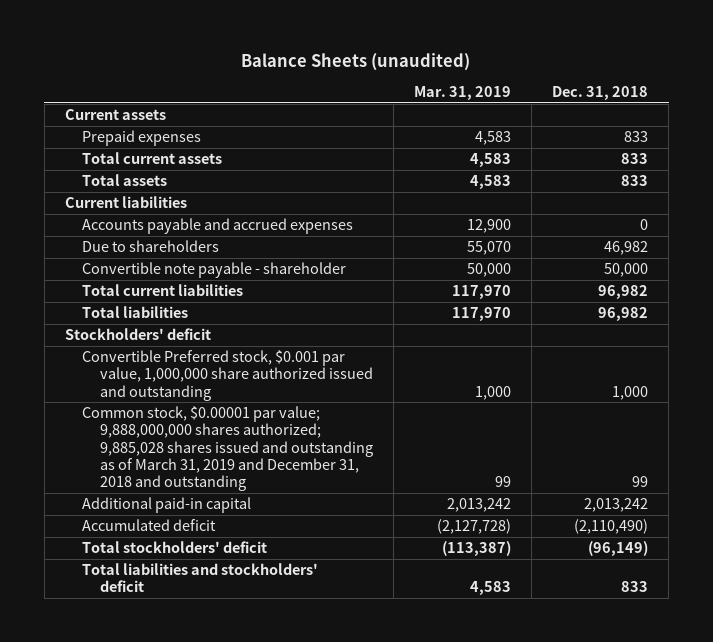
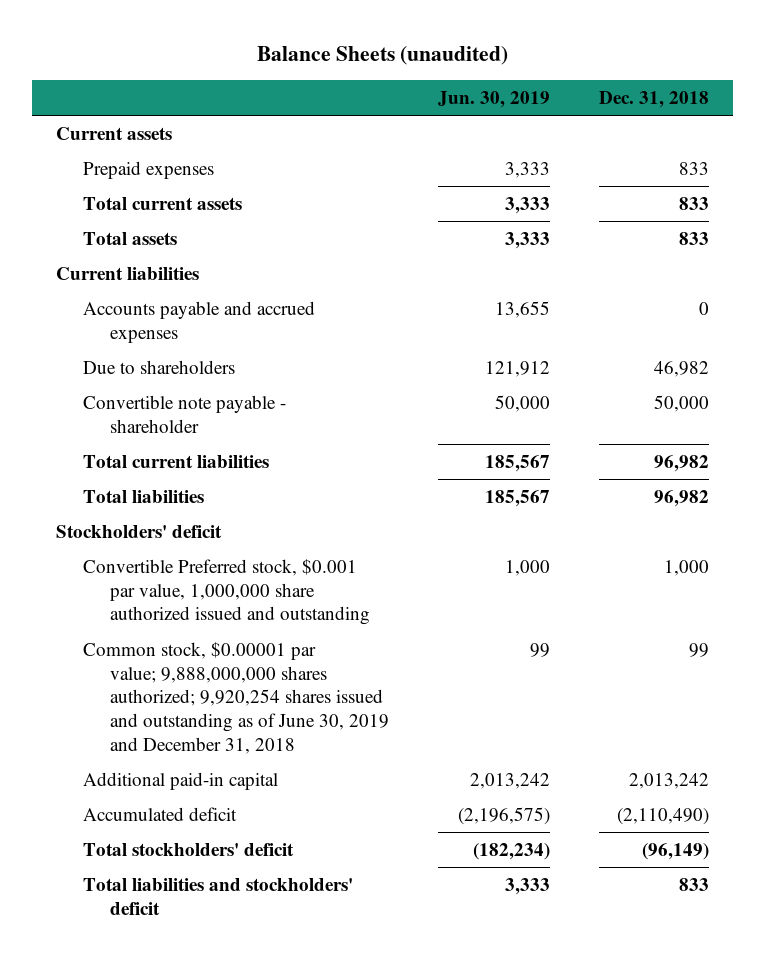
[414,86,512,101] Mar. 31, 2019 -> none
none -> [438,90,551,108] Jun. 30, 2019
[82,406,374,491] Common stock, $0.00001 par value; 9,888,000,000 shares authorized; 9,885,028 shares issued and outstanding as of March 31, 2019 and December 31, 2018 and outstanding -> [83,641,390,754] Common stock, $0.00001 par value; 9,888,000,000 shares authorized; 9,920,254 shares issued and outstanding as of June 30, 2019 and December 31, 2018

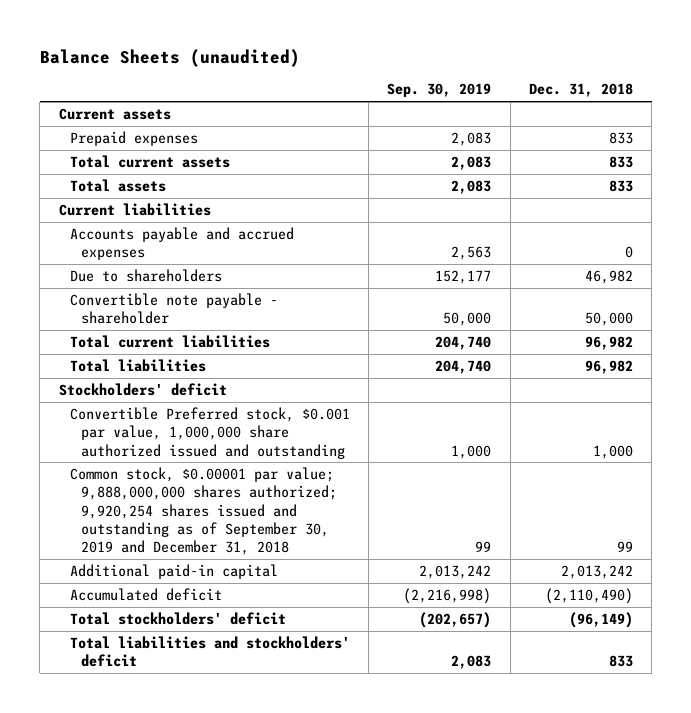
[438,90,551,108] Jun. 30, 2019 -> none
none -> [387,83,492,98] Sep. 30, 2019
[83,641,390,754] Common stock, $0.00001 par value; 9,888,000,000 shares authorized; 9,920,254 shares issued and outstanding as of June 30, 2019 and December 31, 2018 -> [69,467,337,555] Common stock, $0.00001 par value; 9,888,000,000 shares authorized; 9,920,254 shares issued and outstanding as of September 30, 2019 and December 31, 2018

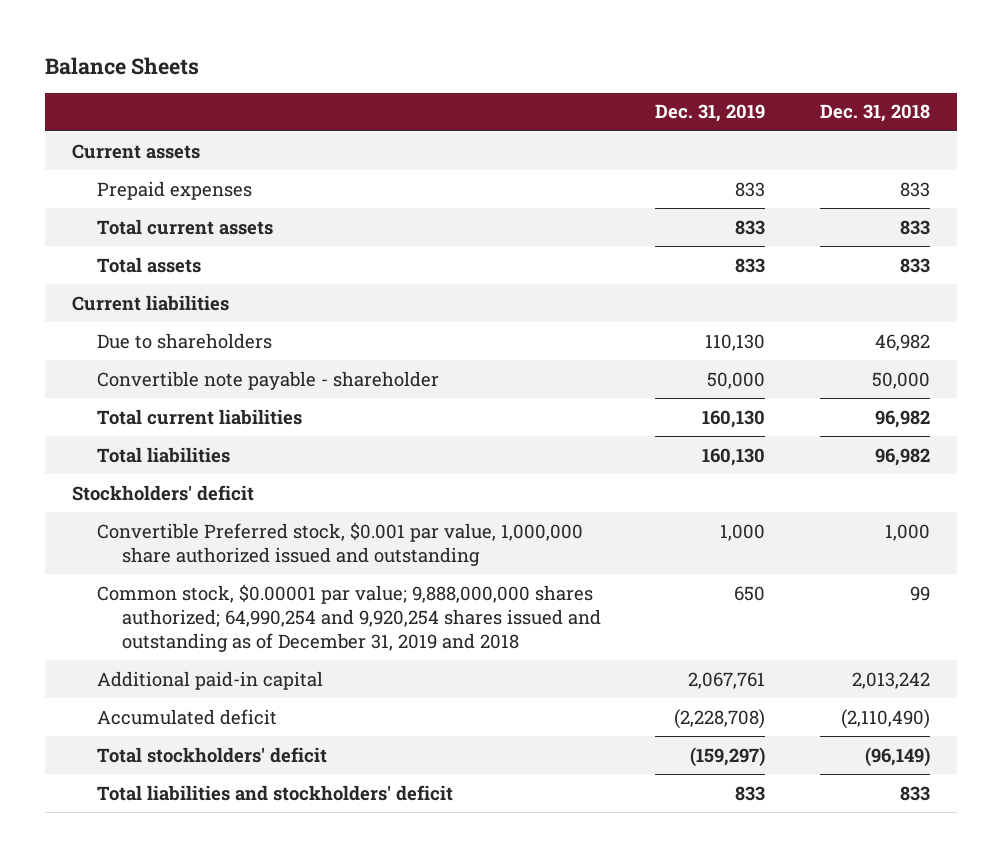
[39,48,300,67] Balance Sheets (unaudited) -> [45,57,200,76] Balance Sheets
[387,83,492,98] Sep. 30, 2019 -> none
none -> [655,104,766,123] Dec. 31, 2019
[69,227,294,261] Accounts payable and accrued expenses -> none
[69,467,337,555] Common stock, $0.00001 par value; 9,888,000,000 shares authorized; 9,920,254 shares issued and outstanding as of September 30, 2019 and December 31, 2018 -> [96,583,601,652] Common stock, $0.00001 par value; 9,888,000,000 shares authorized; 64,990,254 and 9,920,254 shares issued and outstanding as of December 31, 2019 and 2018

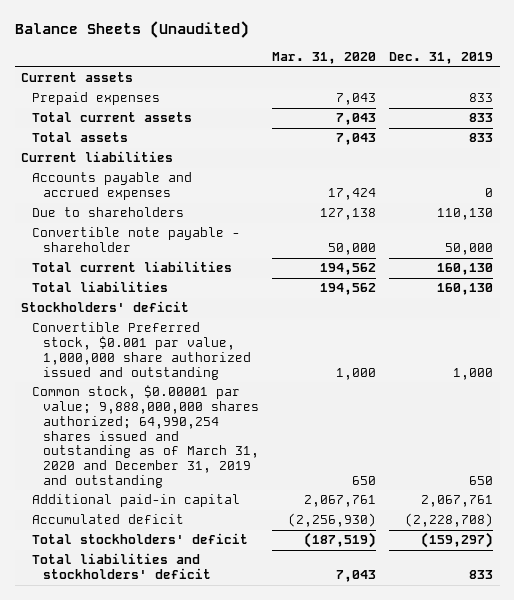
[45,57,200,76] Balance Sheets -> [14,20,249,38] Balance Sheets (Unaudited)
[819,104,930,123] Dec. 31, 2018 -> none
none -> [272,51,377,64] Mar. 31, 2020
none -> [32,172,193,201] Accounts payable and accrued expenses
[96,583,601,652] Common stock, $0.00001 par value; 9,888,000,000 shares authorized; 64,990,254 and 9,920,254 shares issued and outstanding as of December 31, 2019 and 2018 -> [32,385,260,488] Common stock, $0.00001 par value; 9,888,000,000 shares authorized; 64,990,254 shares issued and outstanding as of March 31, 2020 and December 31, 2019 and outstanding

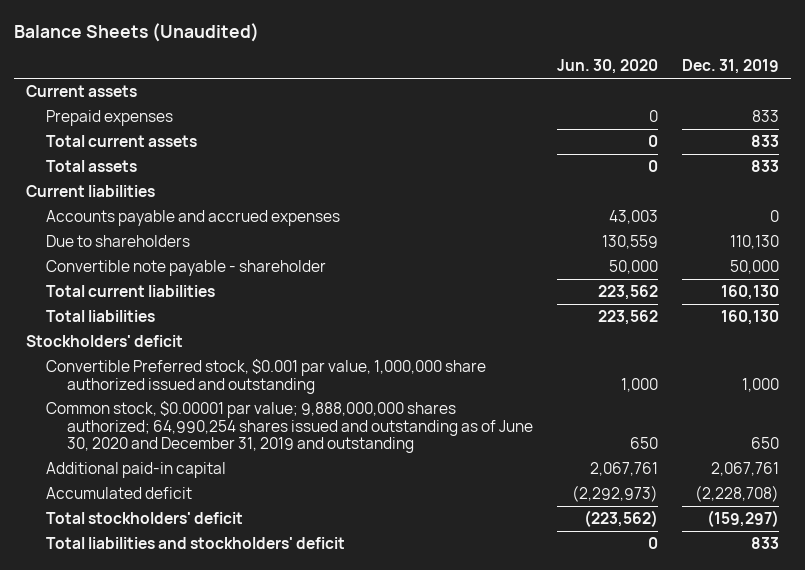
[272,51,377,64] Mar. 31, 2020 -> none
none -> [556,59,658,75] Jun. 30, 2020
[32,385,260,488] Common stock, $0.00001 par value; 9,888,000,000 shares authorized; 64,990,254 shares issued and outstanding as of March 31, 2020 and December 31, 2019 and outstanding -> [46,400,533,454] Common stock, $0.00001 par value; 9,888,000,000 shares authorized; 64,990,254 shares issued and outstanding as of June 30, 2020 and December 31, 2019 and outstanding

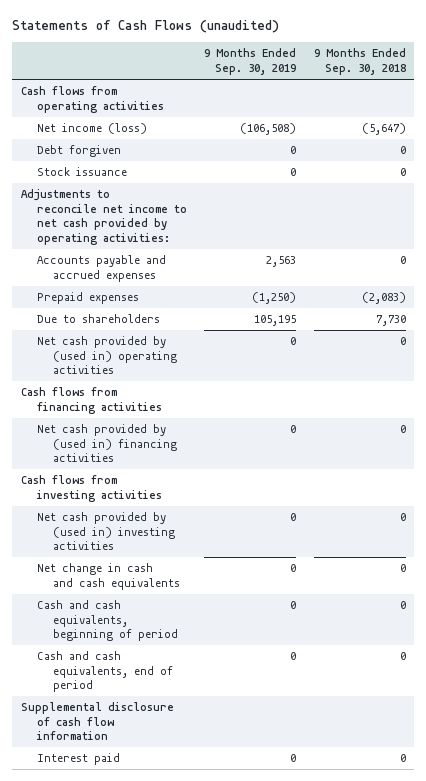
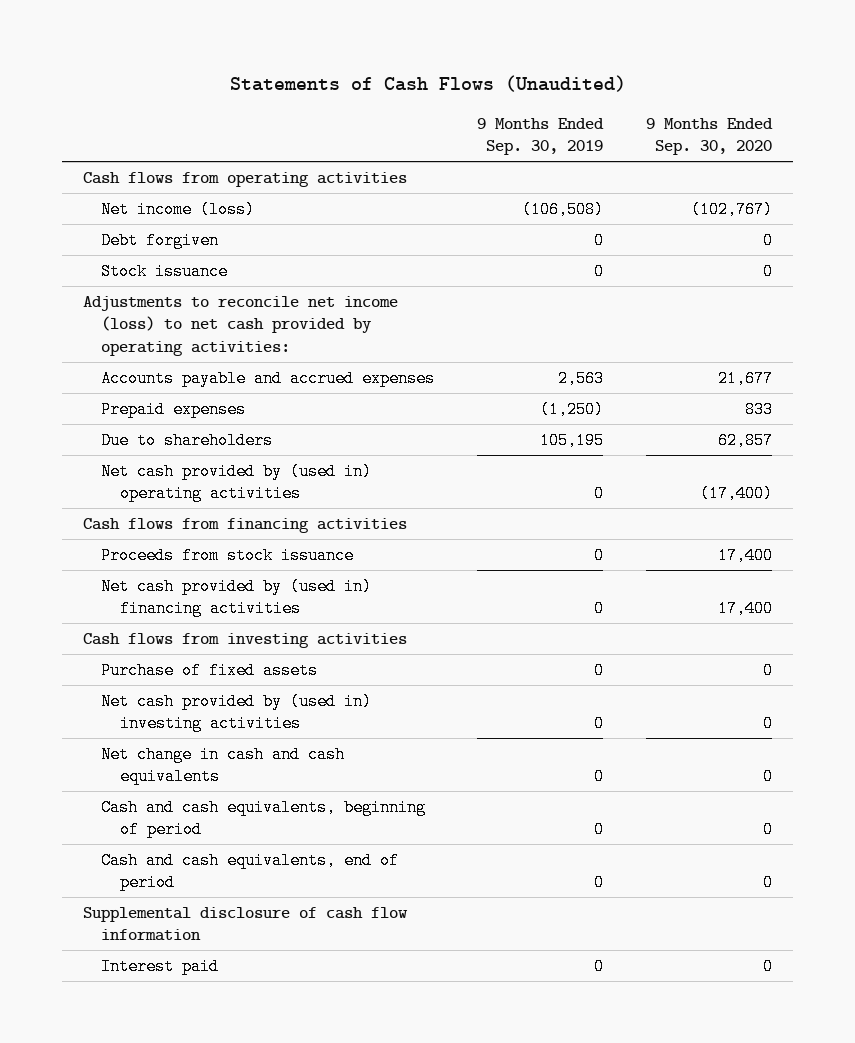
[12,20,280,34] Statements of Cash Flows (unaudited) -> [229,74,626,92] Statements of Cash Flows (Unaudited)
[313,48,406,75] 9 Months Ended Sep. 30, 2018 -> none
none -> [646,117,774,156] 9 Months Ended Sep. 30, 2020
[20,189,187,246] Adjustments to reconcile net income to net cash provided by operating activities: -> [83,295,399,356] Adjustments to reconcile net income (loss) to net cash provided by operating activities:
none -> [101,546,355,564] Proceeds from stock issuance
none -> [101,661,319,679] Purchase of fixed assets

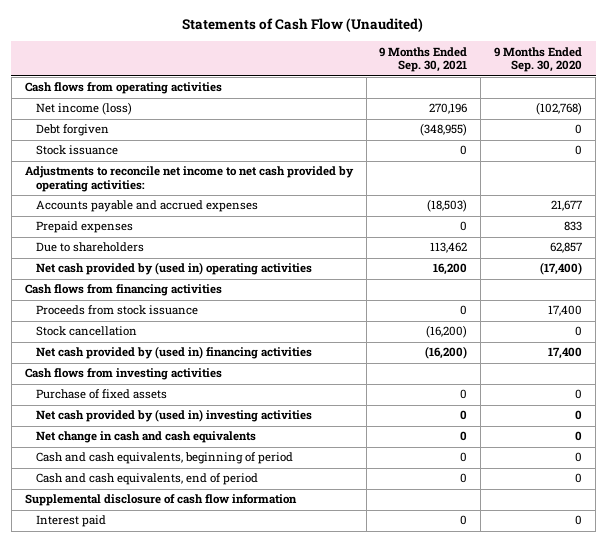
[229,74,626,92] Statements of Cash Flows (Unaudited) -> [182,18,424,33] Statements of Cash Flow (Unaudited)
[477,117,605,156] 9 Months Ended Sep. 30, 2019 -> none
none -> [379,46,468,73] 9 Months Ended Sep. 30, 2021
[691,200,774,218] (102,767) -> [536,102,583,116] (102,768)
[83,295,399,356] Adjustments to reconcile net income (loss) to net cash provided by operating activities: -> [24,166,354,193] Adjustments to reconcile net income to net cash provided by operating activities:
none -> [35,326,137,337] Stock cancellation

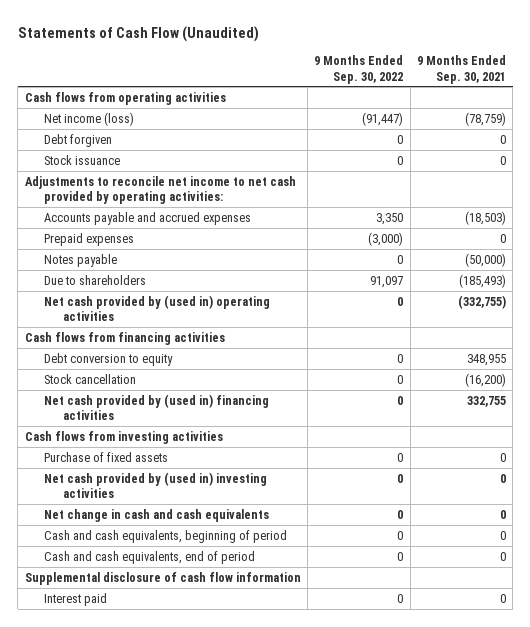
[494,46,583,73] 9 Months Ended Sep. 30, 2020 -> none
none -> [314,55,404,84] 9 Months Ended Sep. 30, 2022
[429,103,468,115] 270,196 -> [464,111,506,126] (78,759)
[420,123,468,137] (348,955) -> [499,134,506,144] 0
none -> [44,253,118,267] Notes payable
[430,242,468,254] 113,462 -> [458,273,506,288] (185,493)
[433,263,468,276] 16,200 -> [457,294,506,309] (332,755)
[35,305,198,316] Proceeds from stock issuance -> none
none -> [44,352,174,366] Debt conversion to equity
[425,346,468,360] (16,200) -> [466,395,506,407] 332,755

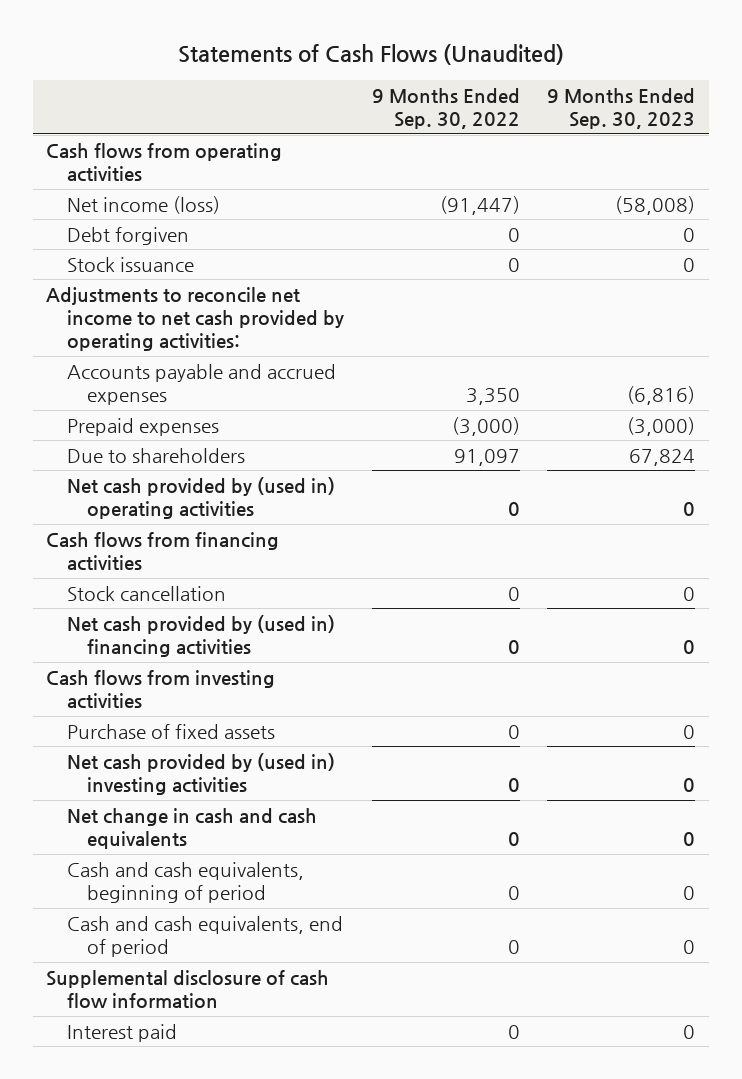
[17,25,259,42] Statements of Cash Flow (Unaudited) -> [177,44,564,66] Statements of Cash Flows (Unaudited)
[416,55,506,84] 9 Months Ended Sep. 30, 2021 -> none
none -> [547,87,696,129] 9 Months Ended Sep. 30, 2023
[44,253,118,267] Notes payable -> none
[44,352,174,366] Debt conversion to equity -> none

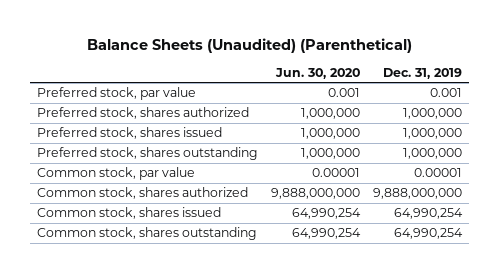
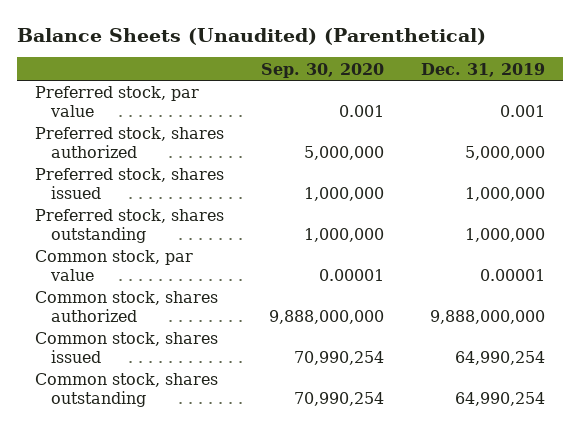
[275,67,361,79] Jun. 30, 2020 -> none
none -> [260,62,384,78] Sep. 30, 2020
[403,108,463,120] 1,000,000 -> [464,145,545,160] 5,000,000

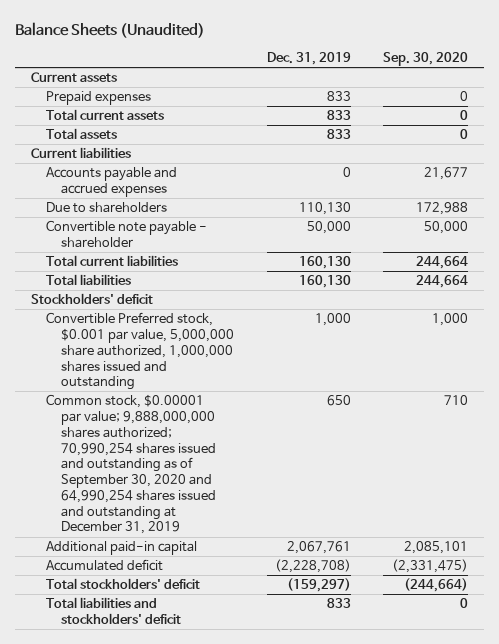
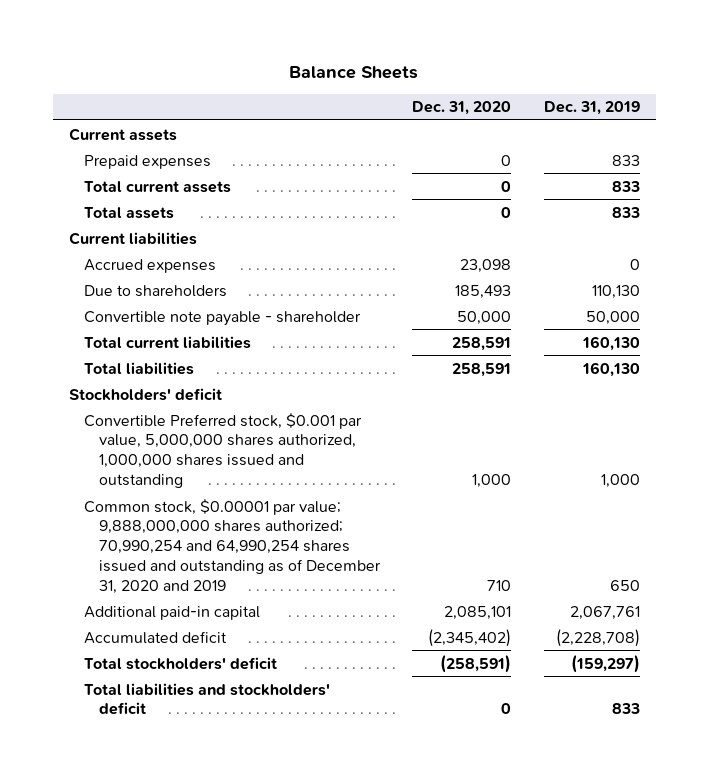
[14,21,205,38] Balance Sheets (Unaudited) -> [289,65,419,79] Balance Sheets
[383,52,469,67] Sep. 30, 2020 -> none
none -> [412,101,512,116] Dec. 31, 2020
[46,167,178,198] Accounts payable and accrued expenses -> none
none -> [83,258,216,273] Accrued expenses
[46,312,234,391] Convertible Preferred stock, $0.001 par value, 5,000,000 share authorized, 1,000,000 shares issued and outstanding -> [83,412,362,488] Convertible Preferred stock, $0.001 par value, 5,000,000 shares authorized, 1,000,000 shares issued and outstanding
[46,394,216,535] Common stock, $0.00001 par value; 9,888,000,000 shares authorized; 70,990,254 shares issued and outstanding as of September 30, 2020 and 64,990,254 shares issued and outstanding at December 31, 2019 -> [83,498,381,594] Common stock, $0.00001 par value; 9,888,000,000 shares authorized; 70,990,254 and 64,990,254 shares issued and outstanding as of December 31, 2020 and 2019

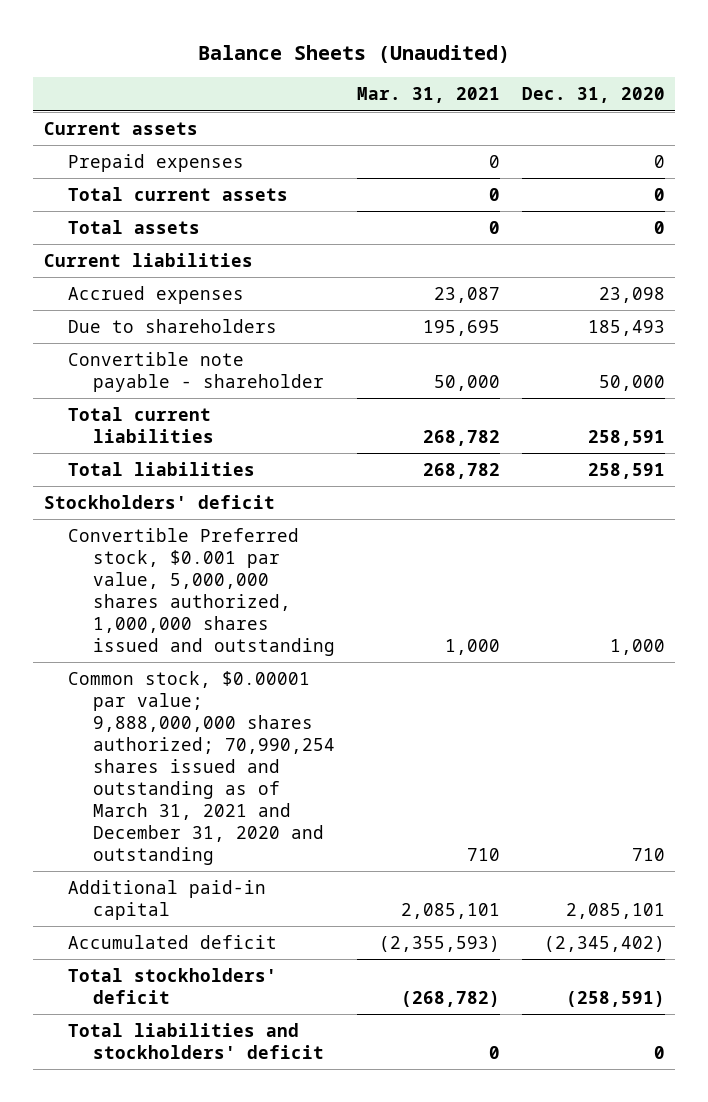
[289,65,419,79] Balance Sheets -> [198,45,511,64] Balance Sheets (Unaudited)
[543,101,640,116] Dec. 31, 2019 -> none
none -> [356,87,500,104] Mar. 31, 2021
[83,498,381,594] Common stock, $0.00001 par value; 9,888,000,000 shares authorized; 70,990,254 and 64,990,254 shares issued and outstanding as of December 31, 2020 and 2019 -> [68,670,336,865] Common stock, $0.00001 par value; 9,888,000,000 shares authorized; 70,990,254 shares issued and outstanding as of March 31, 2021 and December 31, 2020 and outstanding

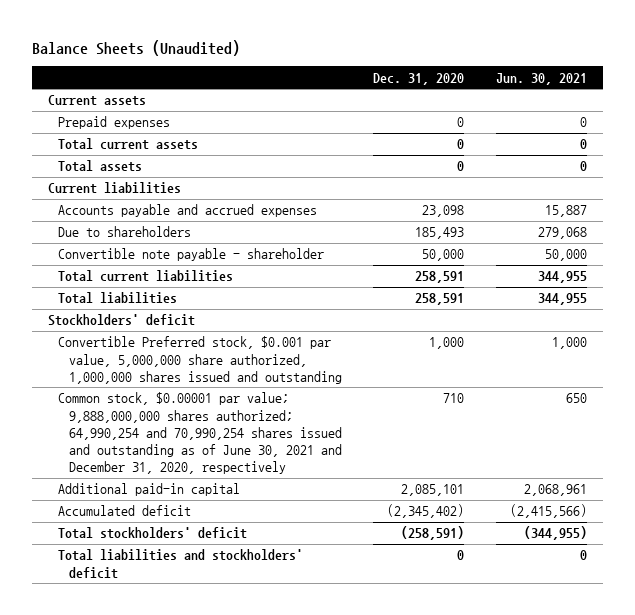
[356,87,500,104] Mar. 31, 2021 -> none
none -> [496,72,588,85] Jun. 30, 2021
[68,285,245,304] Accrued expenses -> [58,204,318,218] Accounts payable and accrued expenses
[68,527,336,656] Convertible Preferred stock, $0.001 par value, 5,000,000 shares authorized, 1,000,000 shares issued and outstanding -> [58,336,342,384] Convertible Preferred stock, $0.001 par value, 5,000,000 share authorized, 1,000,000 shares issued and outstanding
[68,670,336,865] Common stock, $0.00001 par value; 9,888,000,000 shares authorized; 70,990,254 shares issued and outstanding as of March 31, 2021 and December 31, 2020 and outstanding -> [58,392,342,475] Common stock, $0.00001 par value; 9,888,000,000 shares authorized; 64,990,254 and 70,990,254 shares issued and outstanding as of June 30, 2021 and December 31, 2020, respectively

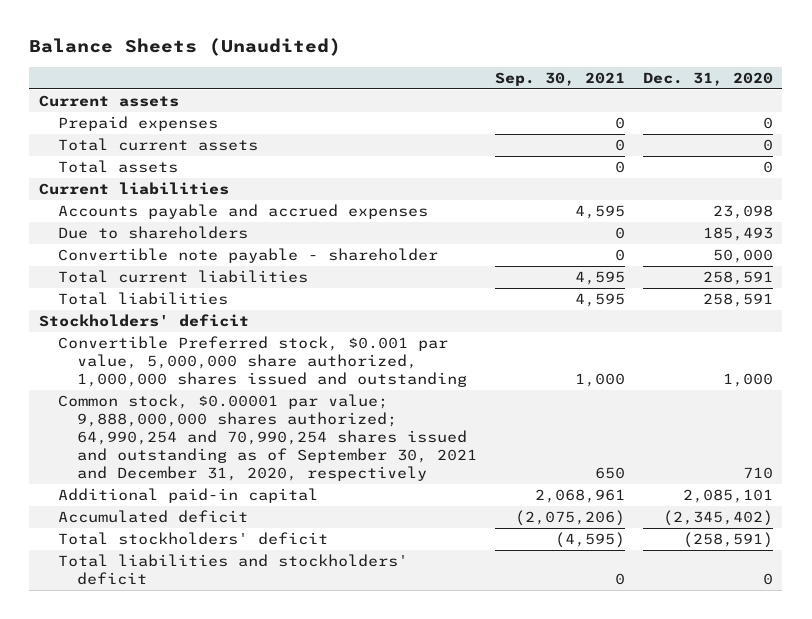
[496,72,588,85] Jun. 30, 2021 -> none
none -> [495,72,626,87] Sep. 30, 2021
[58,392,342,475] Common stock, $0.00001 par value; 9,888,000,000 shares authorized; 64,990,254 and 70,990,254 shares issued and outstanding as of June 30, 2021 and December 31, 2020, respectively -> [57,394,477,481] Common stock, $0.00001 par value; 9,888,000,000 shares authorized; 64,990,254 and 70,990,254 shares issued and outstanding as of September 30, 2021 and December 31, 2020, respectively

